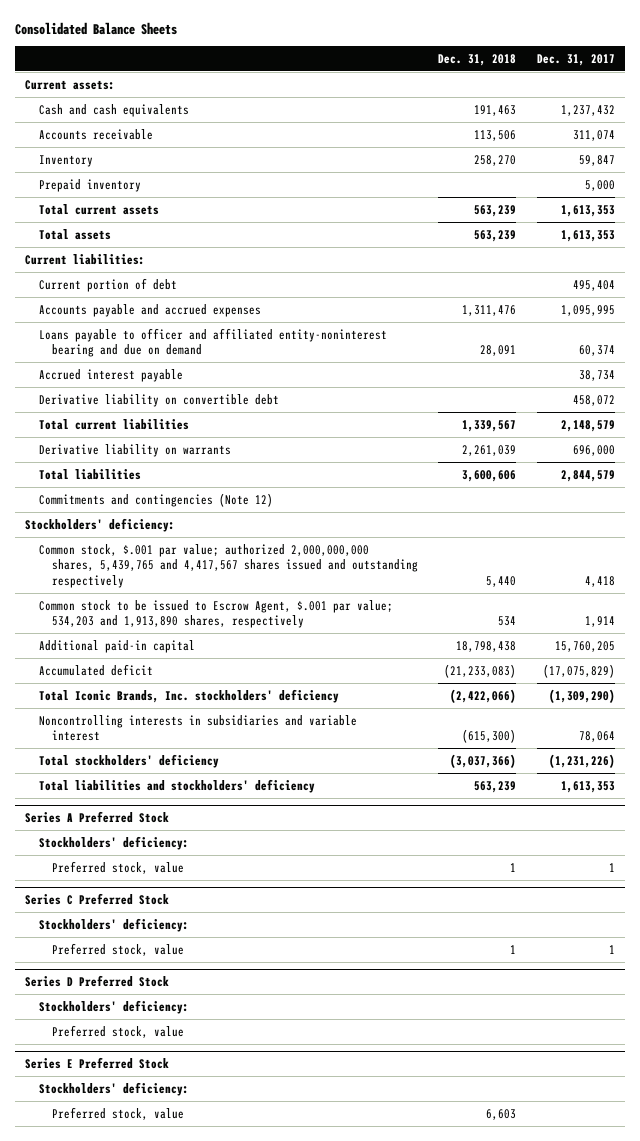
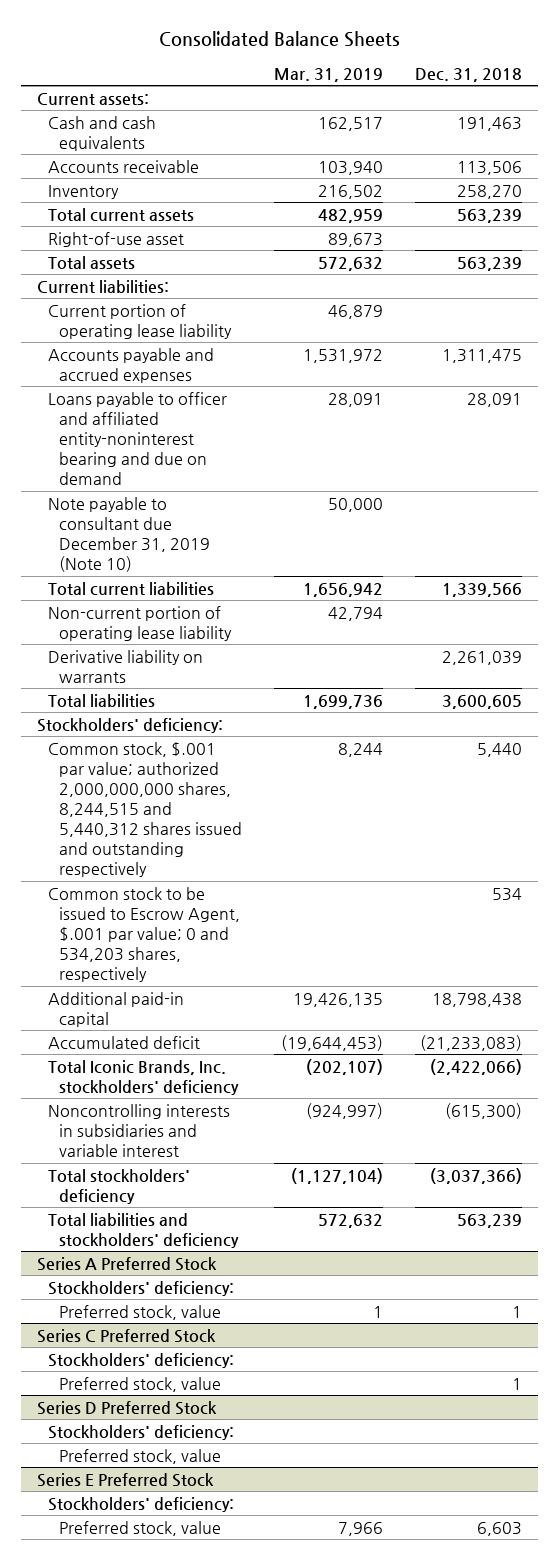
[536,53,615,66] Dec. 31, 2017 -> none
none -> [274,67,384,82] Mar. 31, 2019
[38,178,141,192] Prepaid inventory -> none
none -> [47,231,184,247] Right-of-use asset
[38,277,177,292] Current portion of debt -> [47,303,233,339] Current portion of operating lease liability
[462,304,517,316] 1,311,476 -> [442,348,523,363] 1,311,475
[38,368,183,382] Accrued interest payable -> none
[38,393,279,407] Derivative liability on convertible debt -> none
none -> [47,496,211,572] Note payable to consultant due December 31, 2019 (Note 10)
[462,419,517,432] 1,339,567 -> [442,582,523,597] 1,339,566
none -> [47,605,233,641] Non-current portion of operating lease liability
[38,492,273,507] Commitments and contingencies (Note 12) -> none
[462,469,517,482] 3,600,606 -> [442,694,523,709] 3,600,605
[38,543,419,588] Common stock, $.001 par value; authorized 2,000,000,000 shares, 5,439,765 and 4,417,567 shares issued and outstanding respectively -> [47,741,243,878] Common stock, $.001 par value; authorized 2,000,000,000 shares, 8,244,515 and 5,440,312 shares issued and outstanding respectively
[38,599,393,629] Common stock to be issued to Escrow Agent, $.001 par value; 534,203 and 1,913,890 shares, respectively -> [47,886,241,983] Common stock to be issued to Escrow Agent, $.001 par value; 0 and 534,203 shares, respectively

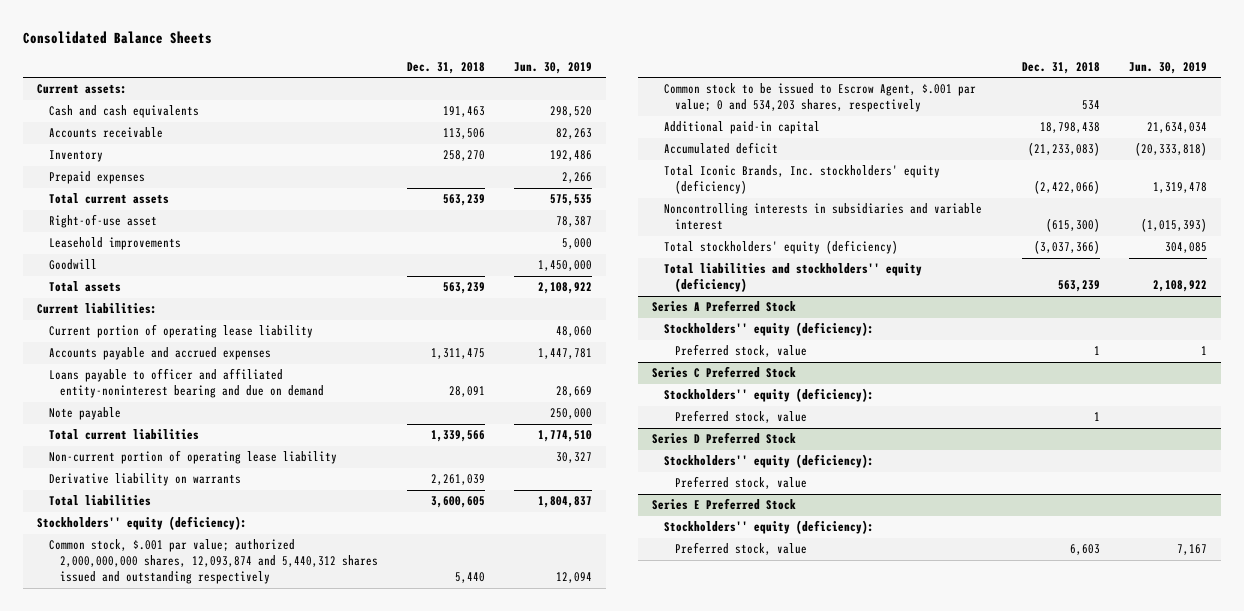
[274,67,384,82] Mar. 31, 2019 -> none
none -> [513,61,592,74] Jun. 30, 2019
none -> [48,171,145,185] Prepaid expenses
none -> [48,237,181,251] Leasehold improvements
none -> [48,259,97,271] Goodwill
[47,496,211,572] Note payable to consultant due December 31, 2019 (Note 10) -> [48,407,121,421] Note payable
[36,717,223,733] Stockholders' deficiency: -> [37,516,248,531] Stockholders'' equity (deficiency):
[47,741,243,878] Common stock, $.001 par value; authorized 2,000,000,000 shares, 8,244,515 and 5,440,312 shares issued and outstanding respectively -> [48,539,379,584] Common stock, $.001 par value; authorized 2,000,000,000 shares, 12,093,874 and 5,440,312 shares issued and outstanding respectively
[47,1059,240,1095] Total Iconic Brands, Inc. stockholders' deficiency -> [663,165,940,195] Total Iconic Brands, Inc. stockholders' equity (deficiency)
[47,1168,190,1204] Total stockholders' deficiency -> [663,240,898,255] Total stockholders' equity (deficiency)
[47,1212,240,1248] Total liabilities and stockholders' deficiency -> [663,263,922,293] Total liabilities and stockholders'' equity (deficiency)
[47,1280,234,1296] Stockholders' deficiency: -> [663,322,874,337] Stockholders'' equity (deficiency):
[47,1352,234,1368] Stockholders' deficiency: -> [663,388,874,403] Stockholders'' equity (deficiency):
[47,1424,234,1440] Stockholders' deficiency: -> [663,454,874,469] Stockholders'' equity (deficiency):
[47,1496,234,1512] Stockholders' deficiency: -> [663,520,874,535] Stockholders'' equity (deficiency):

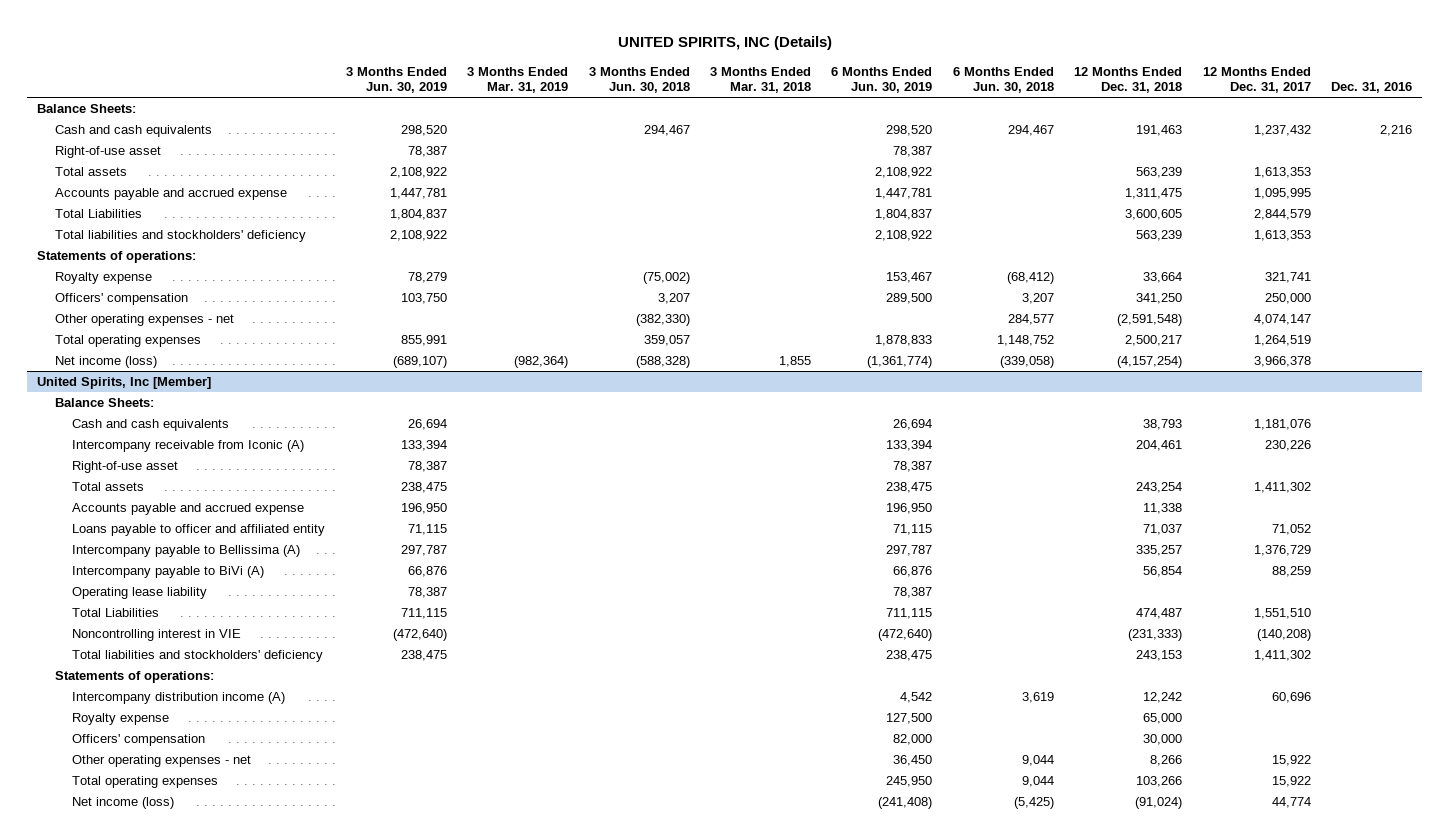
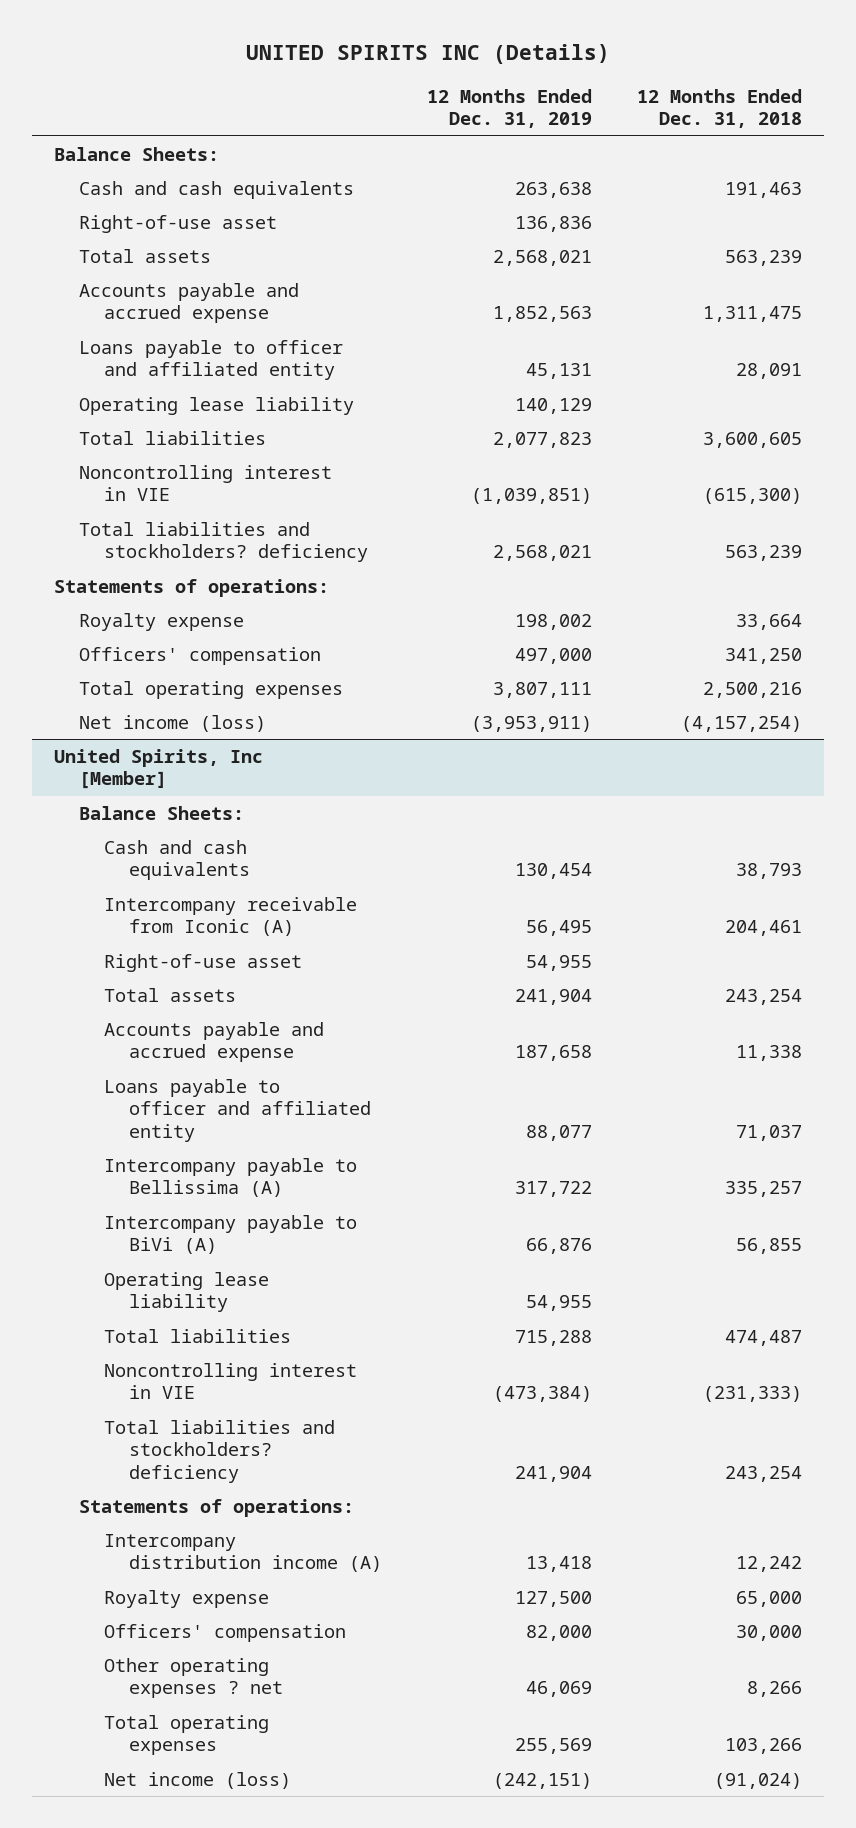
[617,36,832,51] UNITED SPIRITS, INC (Details) -> [246,44,611,65] UNITED SPIRITS INC (Details)
[345,66,447,93] 3 Months Ended Jun. 30, 2019 -> none
[467,66,569,93] 3 Months Ended Mar. 31, 2019 -> none
[588,66,690,93] 3 Months Ended Jun. 30, 2018 -> none
[710,66,812,93] 3 Months Ended Mar. 31, 2018 -> none
[831,66,933,93] 6 Months Ended Jun. 30, 2019 -> none
[952,66,1054,93] 6 Months Ended Jun. 30, 2018 -> none
[1202,66,1311,93] 12 Months Ended Dec. 31, 2017 -> none
[1331,81,1413,93] Dec. 31, 2016 -> none
none -> [426,88,592,129] 12 Months Ended Dec. 31, 2019
none -> [79,339,344,381] Loans payable to officer and affiliated entity
none -> [79,396,355,415] Operating lease liability
[54,209,142,219] Total Liabilities -> [79,430,267,445] Total liabilities
none -> [79,464,333,502] Noncontrolling interest in VIE
[54,230,306,243] Total liabilities and stockholders' deficiency -> [79,521,368,563] Total liabilities and stockholders? deficiency
[54,314,234,327] Other operating expenses - net -> none
[1125,335,1183,347] 2,500,217 -> [702,681,802,698] 2,500,216
[1143,566,1183,578] 56,854 -> [735,1238,802,1255] 56,855
[72,608,160,618] Total Liabilities -> [103,1328,291,1343] Total liabilities
[72,650,324,663] Total liabilities and stockholders' deficiency -> [103,1419,335,1484] Total liabilities and stockholders? deficiency
[1136,650,1183,662] 243,153 -> [724,1466,802,1483] 243,254
[72,755,252,768] Other operating expenses - net -> [103,1657,283,1699] Other operating expenses ? net

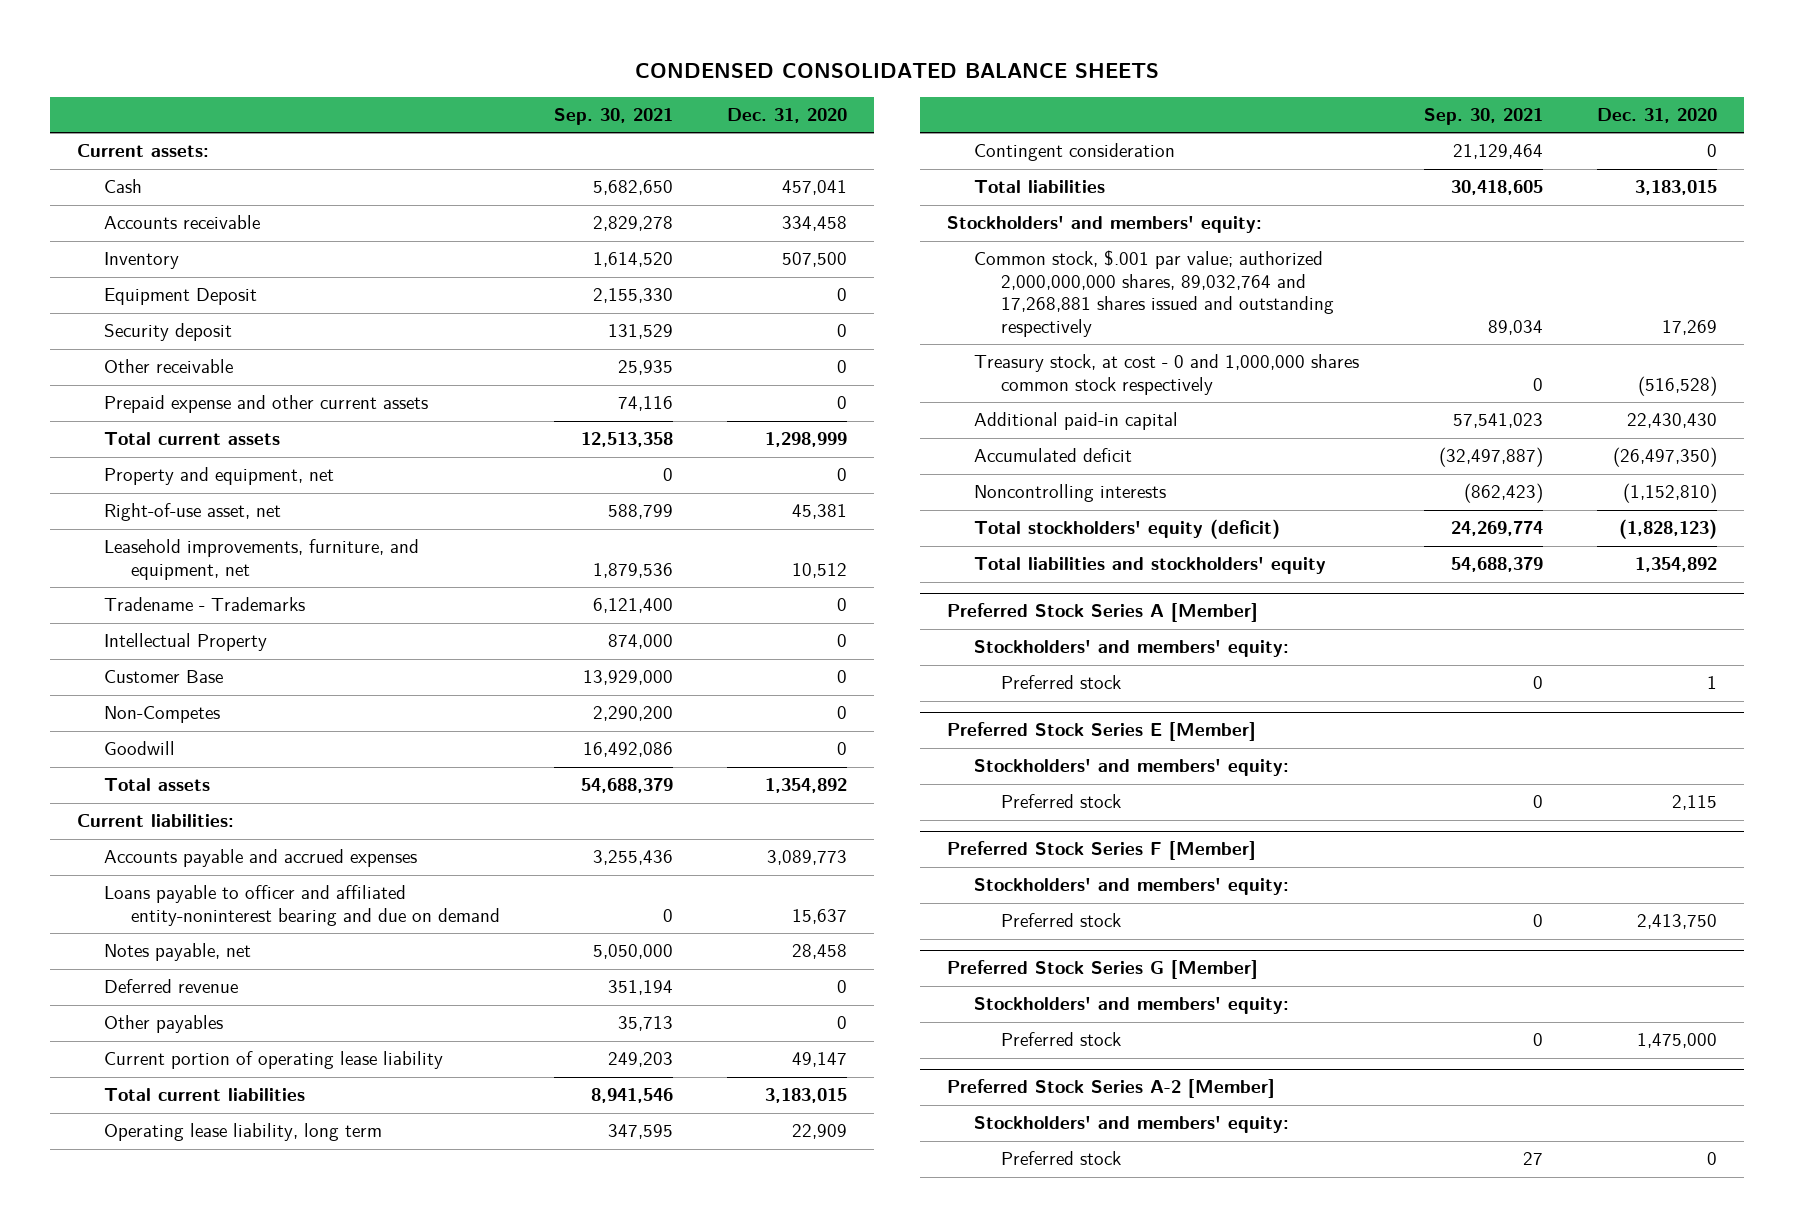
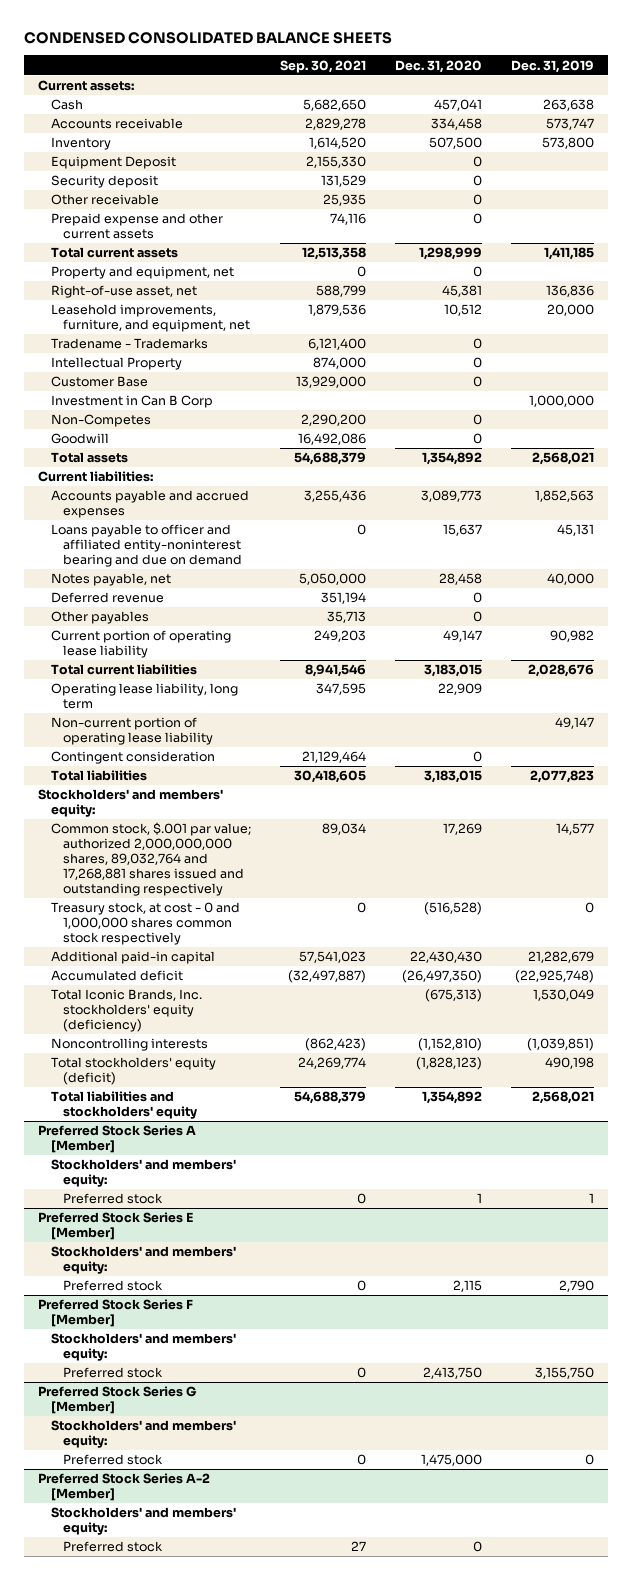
none -> [510,59,594,73] Dec. 31, 2019
none -> [50,395,213,409] Investment in Can B Corp
none -> [50,717,214,746] Non-current portion of operating lease liability
none -> [50,989,202,1033] Total Iconic Brands, Inc. stockholders' equity (deficiency)

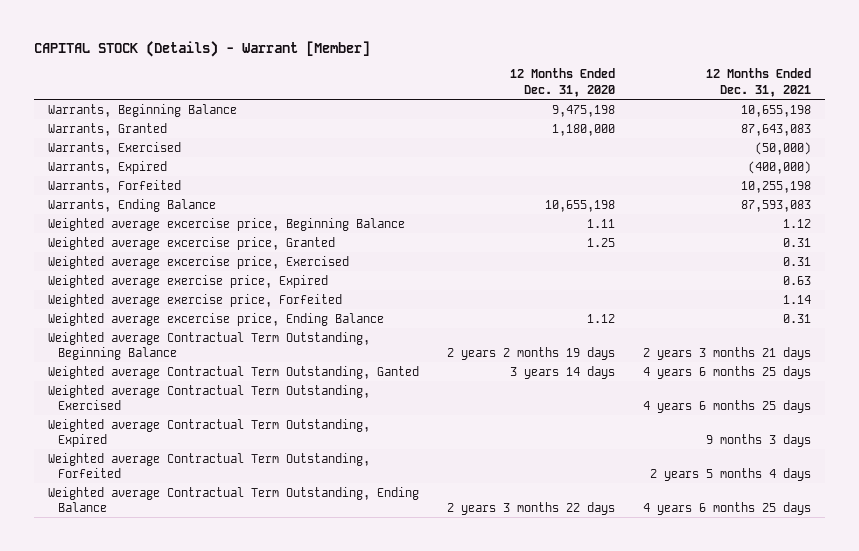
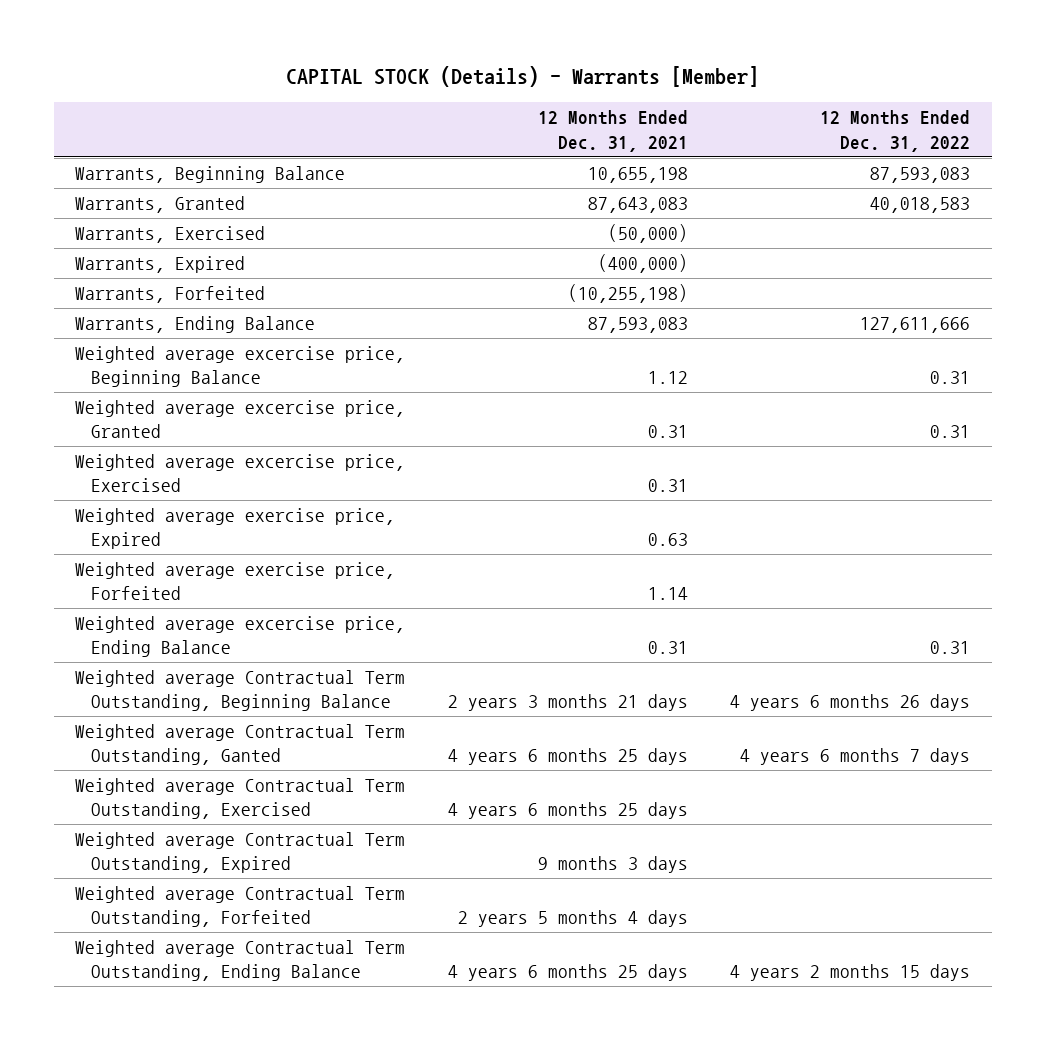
[33,40,370,57] CAPITAL STOCK (Details) - Warrant [Member] -> [285,66,759,88] CAPITAL STOCK (Details) - Warrants [Member]
[510,68,616,97] 12 Months Ended Dec. 31, 2020 -> none
none -> [820,110,971,152] 12 Months Ended Dec. 31, 2022
[741,180,812,193] 10,255,198 -> [567,284,688,304] (10,255,198)

